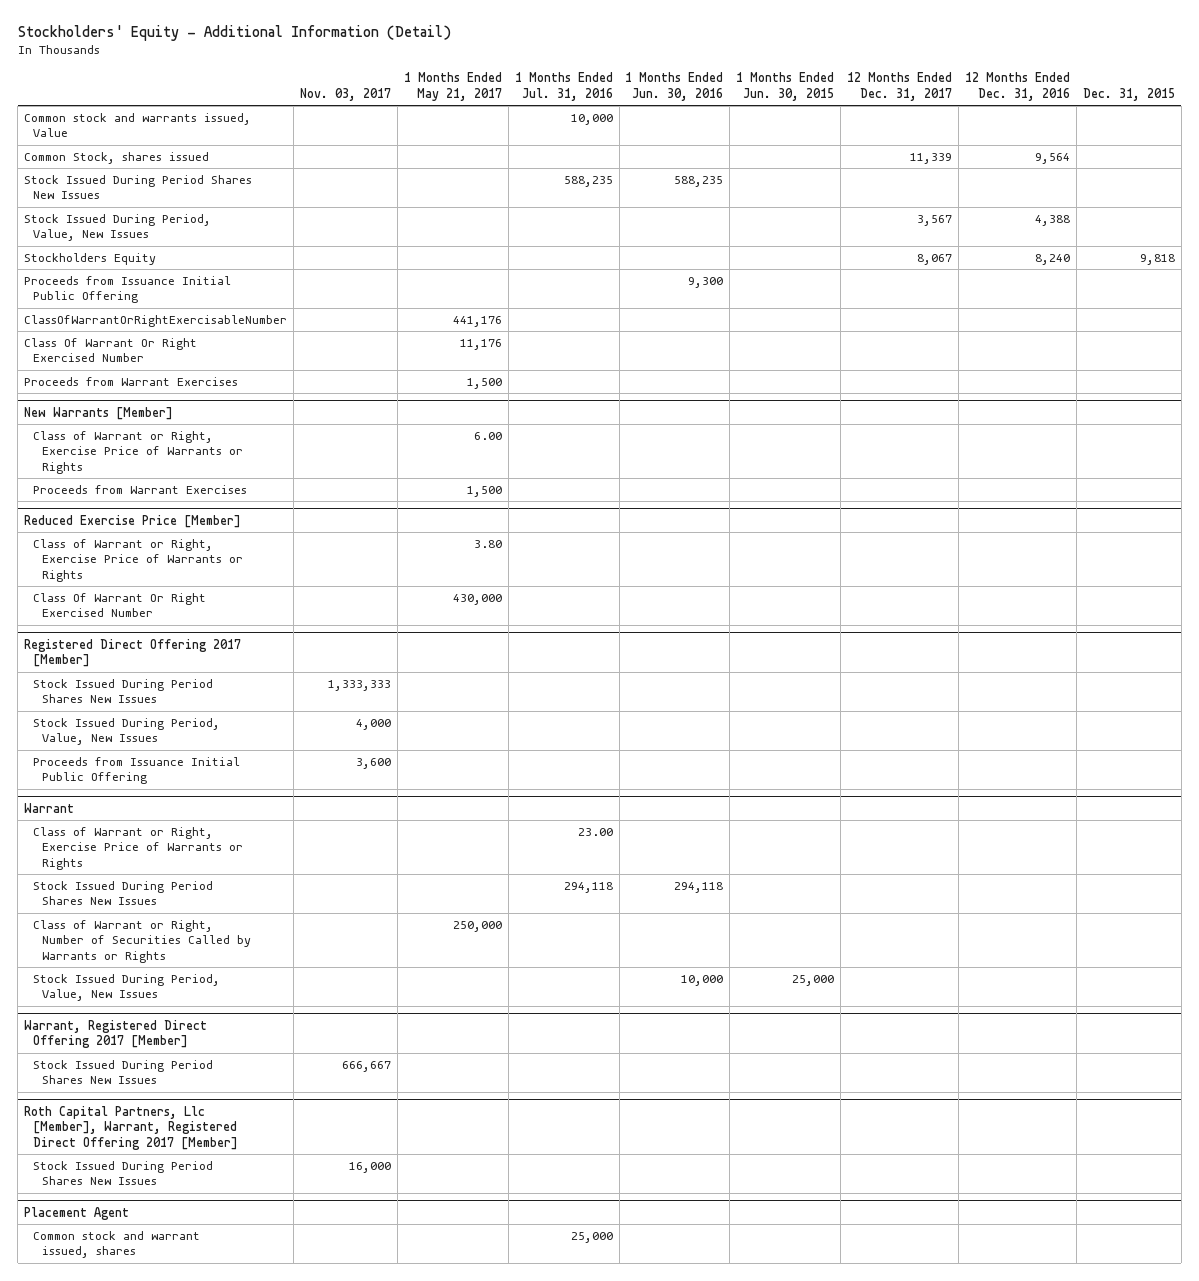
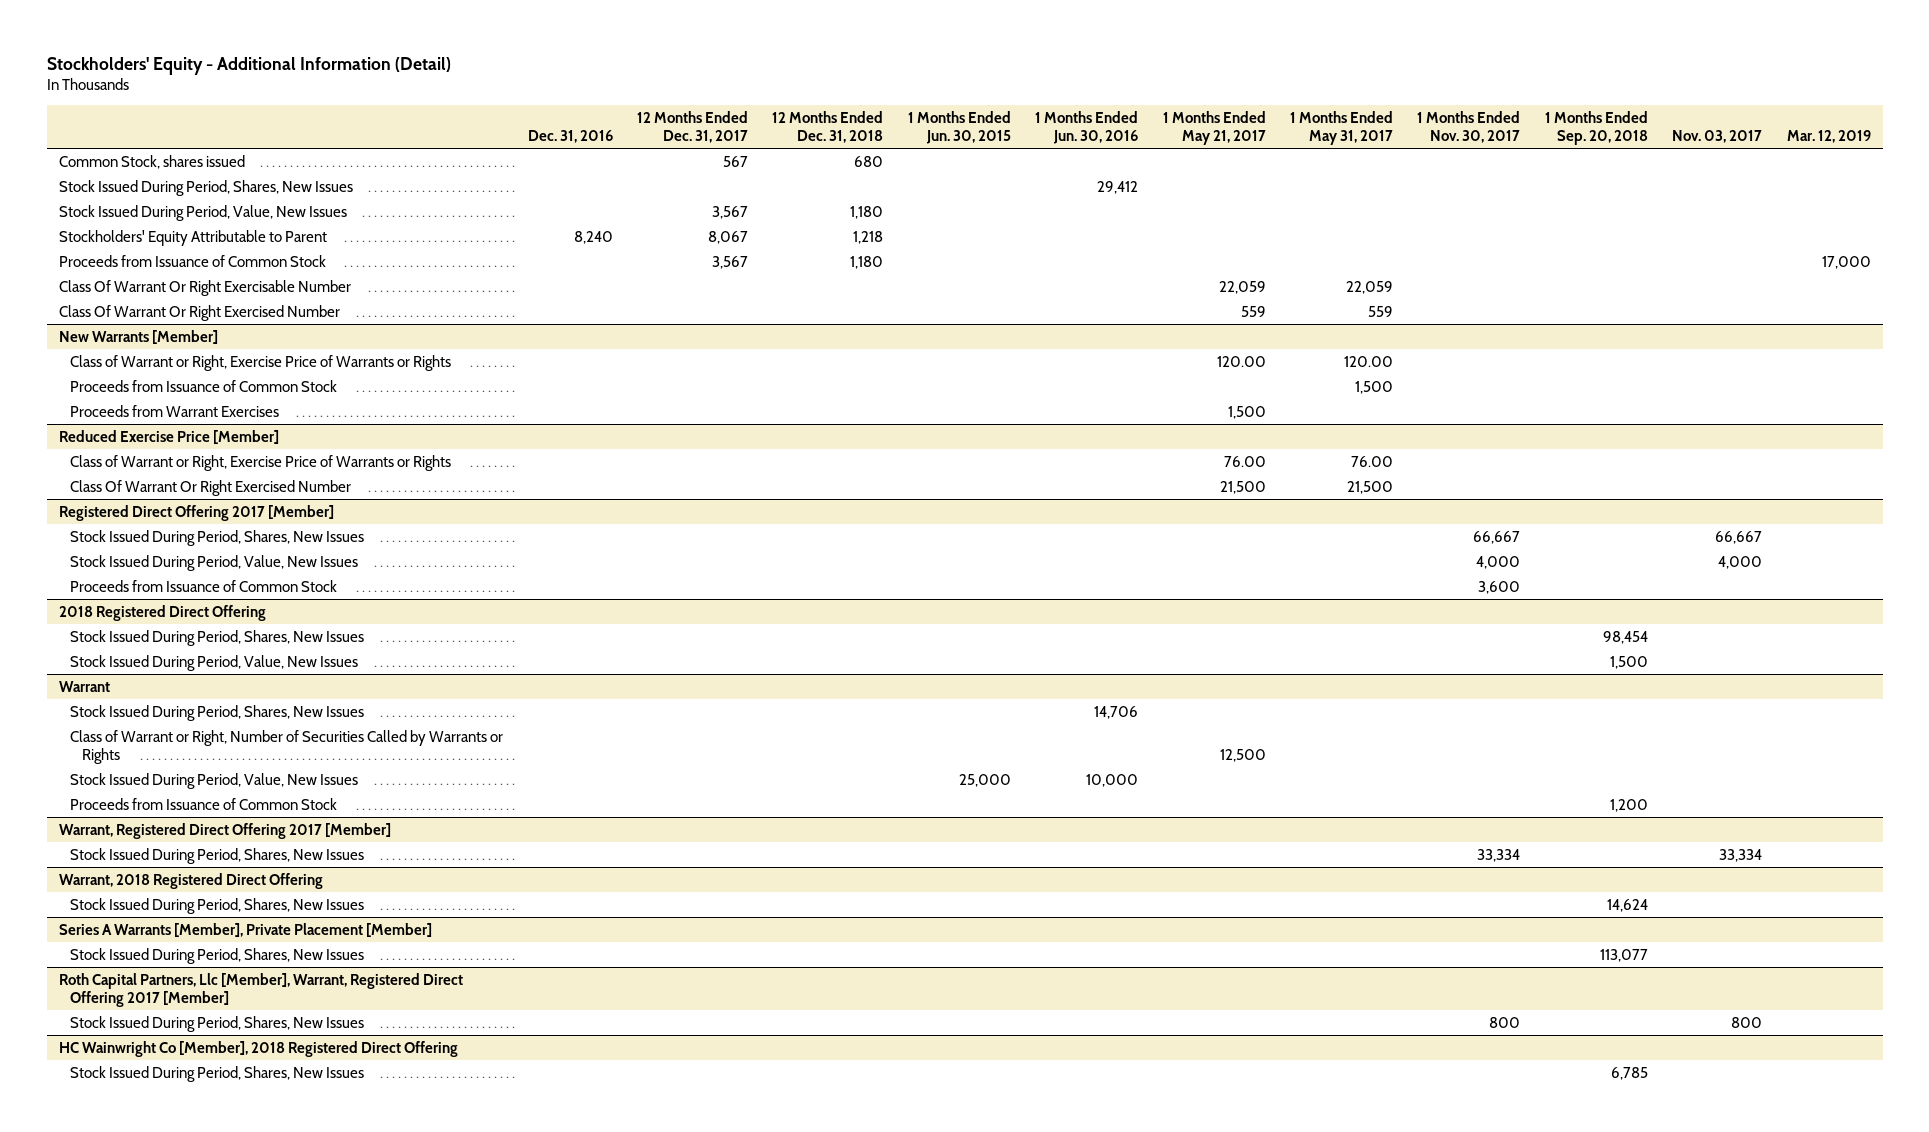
[514,72,613,101] 1 Months Ended Jul. 31, 2016 -> none
[964,72,1070,101] 12 Months Ended Dec. 31, 2016 -> none
[1082,87,1175,101] Dec. 31, 2015 -> none
none -> [527,130,613,144] Dec. 31, 2016
none -> [772,111,884,144] 12 Months Ended Dec. 31, 2018
none -> [1290,111,1394,146] 1 Months Ended May 31, 2017
none -> [1417,111,1521,144] 1 Months Ended Nov. 30, 2017
none -> [1544,111,1648,146] 1 Months Ended Sep. 20, 2018
none -> [1786,130,1871,144] Mar. 12, 2019
[24,112,252,138] Common stock and warrants issued, Value -> none
[910,152,953,164] 11,339 -> [723,155,749,167] 567
[24,174,253,200] Stock Issued During Period Shares New Issues -> [58,179,353,196] Stock Issued During Period, Shares, New Issues
[674,175,724,187] 588,235 -> [1097,180,1139,194] 29,412
[24,275,232,304] Proceeds from Issuance Initial Public Offering -> none
[24,314,288,327] ClassOfWarrantOrRightExercisableNumber -> none
[24,376,239,386] Proceeds from Warrant Exercises -> none
[24,252,157,265] Stockholders Equity -> [58,229,327,246] Stockholders' Equity Attributable to Parent
none -> [58,254,326,267] Proceeds from Issuance of Common Stock
none -> [58,279,351,296] Class Of Warrant Or Right Exercisable Number
[459,338,502,350] 11,176 -> [1240,305,1266,317] 559
[473,431,502,440] 6.00 -> [1216,355,1266,367] 120.00
none -> [70,379,338,392] Proceeds from Issuance of Common Stock
[473,539,502,548] 3.80 -> [1223,455,1266,467] 76.00
[452,593,502,605] 430,000 -> [1219,480,1266,494] 21,500
[32,678,213,704] Stock Issued During Period Shares New Issues -> [70,529,365,546] Stock Issued During Period, Shares, New Issues
[327,679,391,691] 1,333,333 -> [1715,530,1763,544] 66,667
[32,756,240,785] Proceeds from Issuance Initial Public Offering -> none
none -> [70,579,338,592] Proceeds from Issuance of Common Stock
none -> [58,604,266,621] 2018 Registered Direct Offering
none -> [70,629,365,646] Stock Issued During Period, Shares, New Issues
none -> [70,654,359,671] Stock Issued During Period, Value, New Issues
[32,826,243,870] Class of Warrant or Right, Exercise Price of Warrants or Rights -> none
[32,880,213,906] Stock Issued During Period Shares New Issues -> [70,704,365,721] Stock Issued During Period, Shares, New Issues
[674,881,724,893] 294,118 -> [1094,705,1139,719] 14,706
[452,920,502,932] 250,000 -> [1219,748,1266,762] 12,500
none -> [70,797,338,810] Proceeds from Issuance of Common Stock
[32,1059,213,1085] Stock Issued During Period Shares New Issues -> [70,847,365,864] Stock Issued During Period, Shares, New Issues
[341,1060,391,1072] 666,667 -> [1719,848,1763,862] 33,334
none -> [58,872,323,889] Warrant, 2018 Registered Direct Offering
none -> [70,897,365,914] Stock Issued During Period, Shares, New Issues
none -> [58,922,432,937] Series A Warrants [Member], Private Placement [Member]
none -> [70,947,365,964] Stock Issued During Period, Shares, New Issues
[24,1206,130,1220] Placement Agent -> none
[32,1230,200,1259] Common stock and warrant issued, shares -> none
[32,1160,213,1186] Stock Issued During Period Shares New Issues -> [70,1015,365,1032] Stock Issued During Period, Shares, New Issues
[348,1161,391,1173] 16,000 -> [1731,1016,1763,1028] 800
none -> [58,1040,458,1057] HC Wainwright Co [Member], 2018 Registered Direct Offering
none -> [70,1065,365,1082] Stock Issued During Period, Shares, New Issues

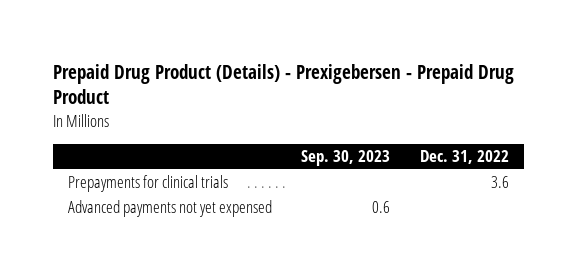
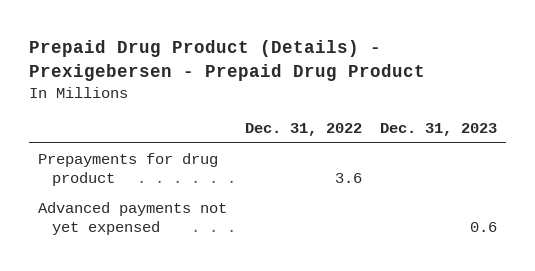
[301,149,391,166] Sep. 30, 2023 -> none
none -> [380,122,498,136] Dec. 31, 2023
[67,175,228,193] Prepayments for clinical trials -> [38,152,219,187] Prepayments for drug product

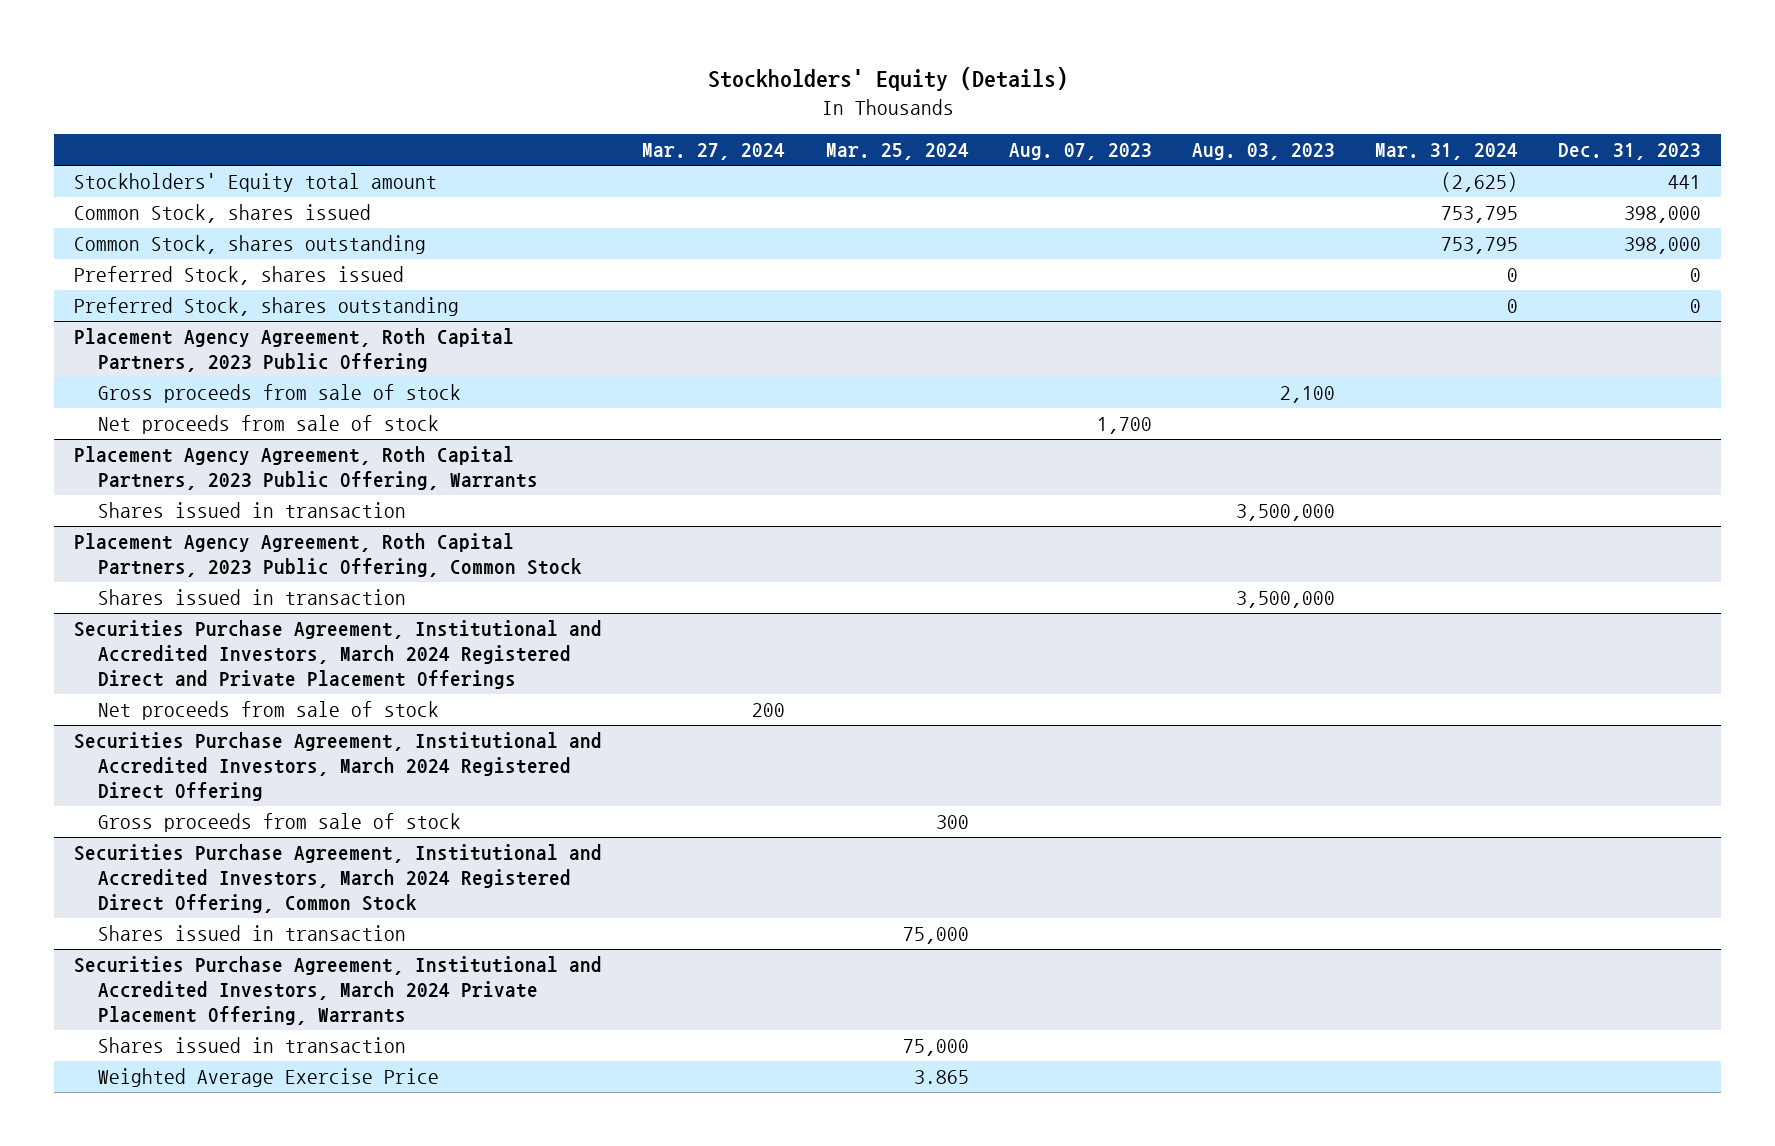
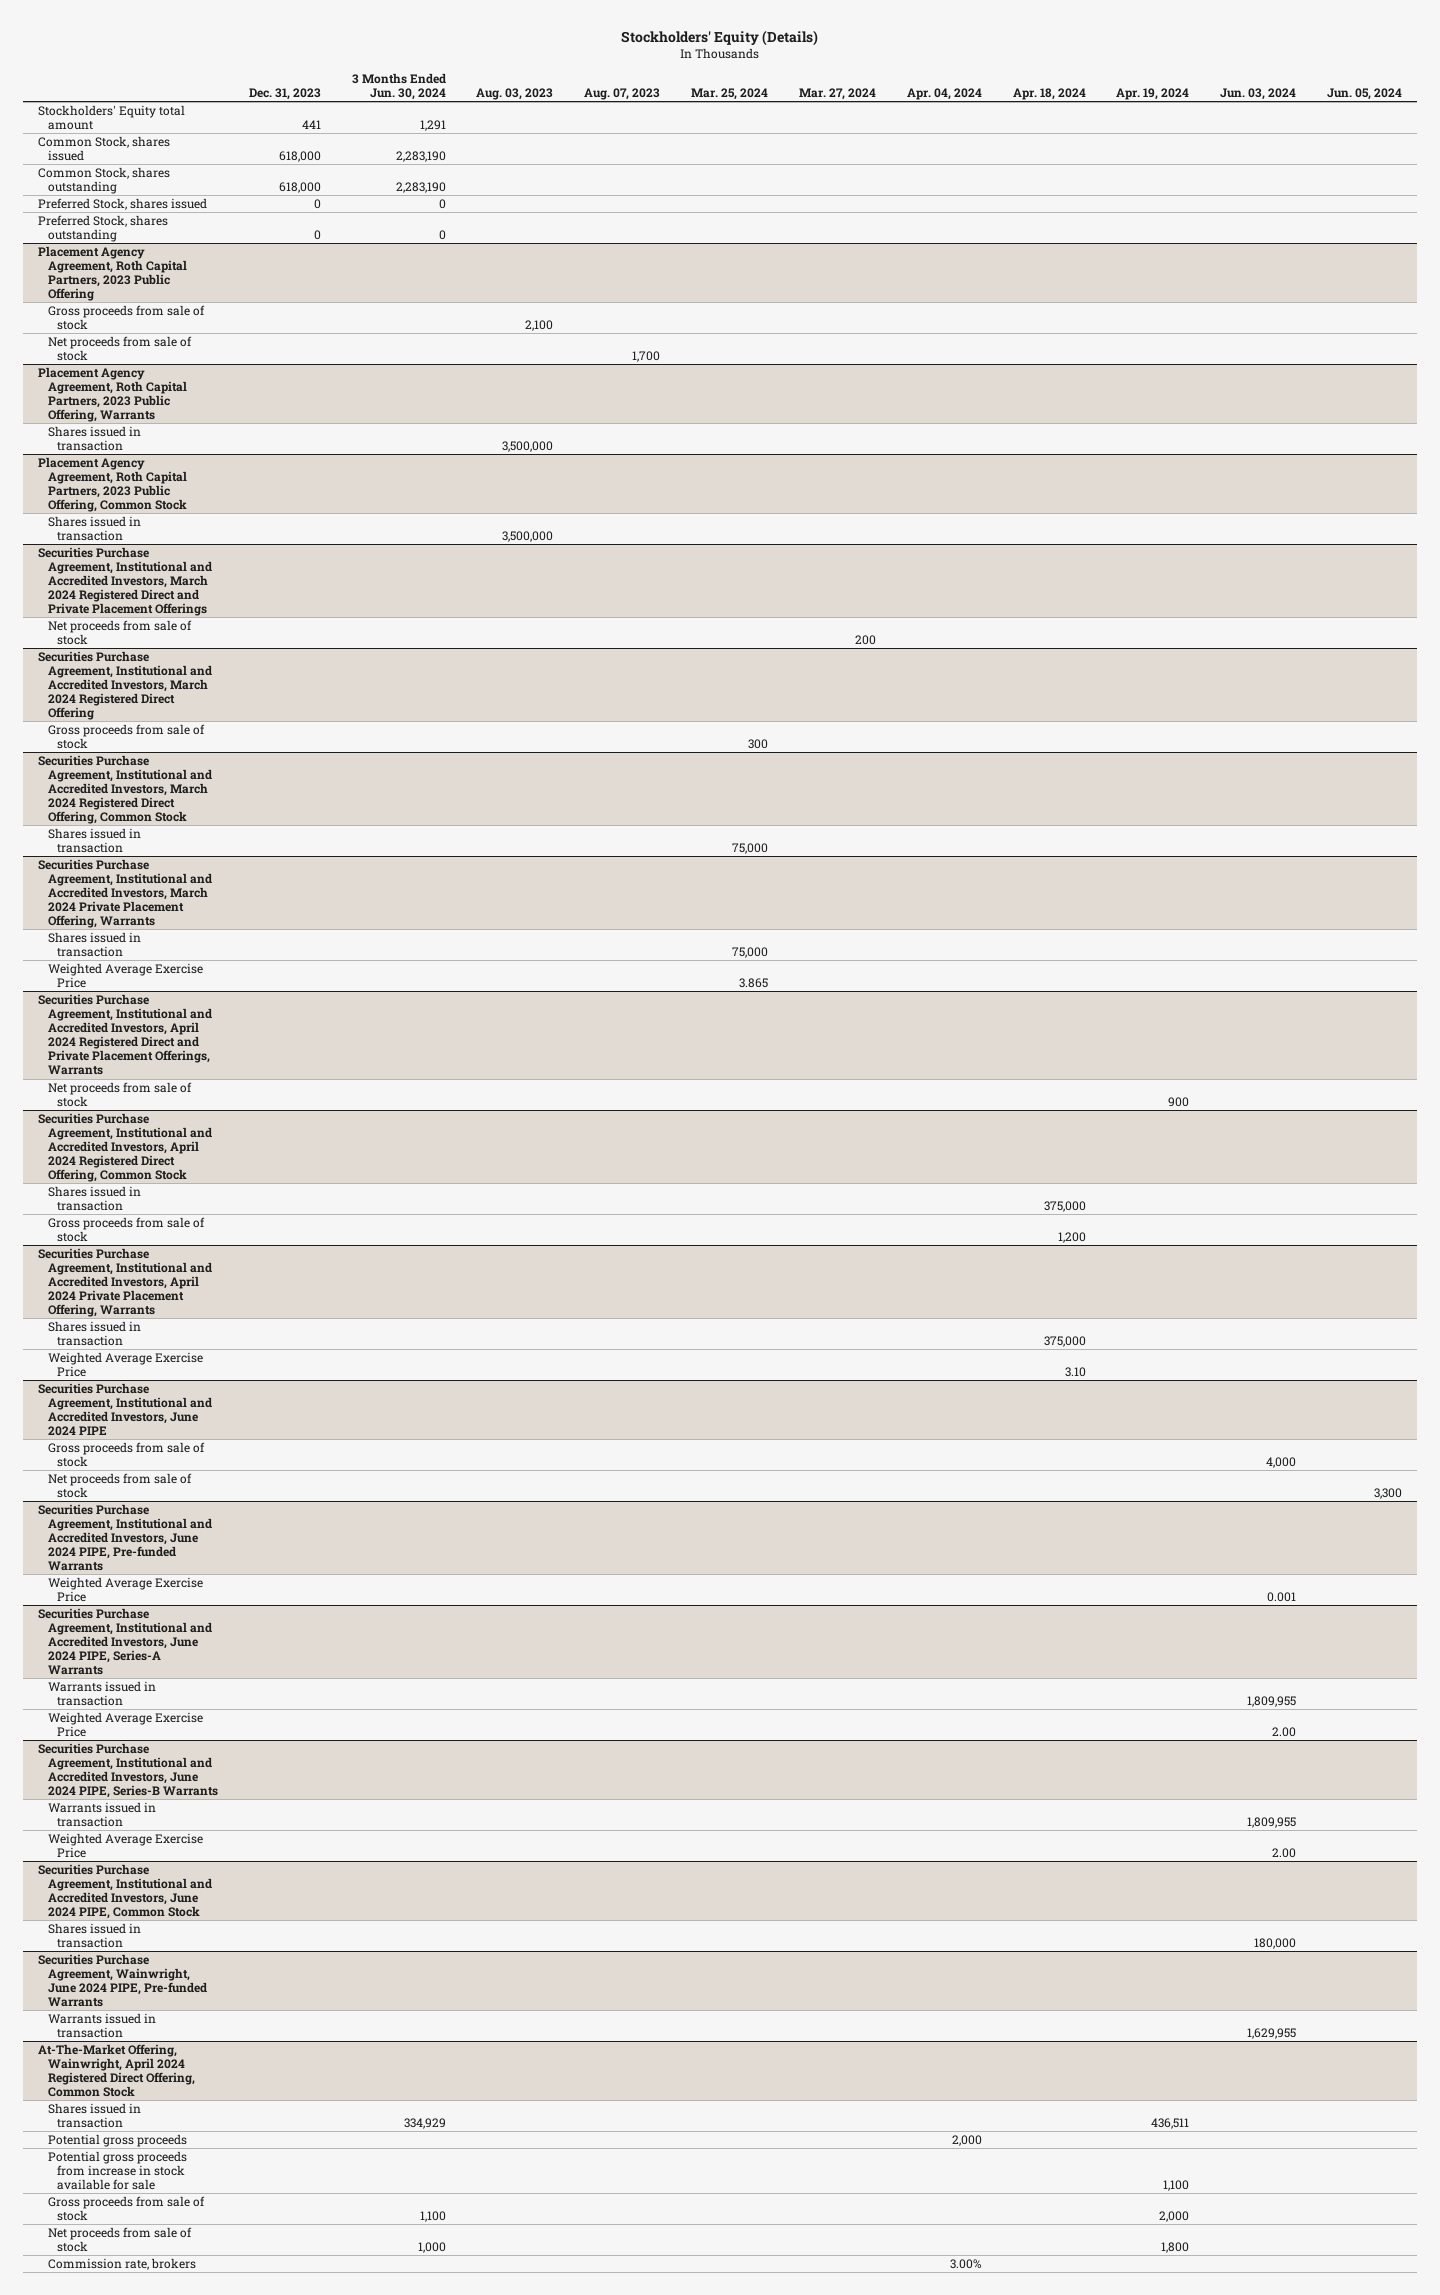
[1374,143,1518,161] Mar. 31, 2024 -> none
none -> [351,73,446,101] 3 Months Ended Jun. 30, 2024
none -> [906,88,982,101] Apr. 04, 2024
none -> [1012,88,1086,101] Apr. 18, 2024
none -> [1116,88,1190,101] Apr. 19, 2024
none -> [1220,88,1297,101] Jun. 03, 2024
none -> [1326,88,1402,101] Jun. 05, 2024
[1623,206,1701,224] 398,000 -> [278,151,321,163] 618,000
[1623,237,1701,255] 398,000 -> [278,182,321,194] 618,000
none -> [38,994,212,1076] Securities Purchase Agreement, Institutional and Accredited Investors, April 2024 Registered Direct and Private Placement Offerings, Warrants
none -> [47,1082,192,1108] Net proceeds from sale of stock
none -> [38,1113,212,1183] Securities Purchase Agreement, Institutional and Accredited Investors, April 2024 Registered Direct Offering, Common Stock
none -> [47,1186,141,1212] Shares issued in transaction
none -> [47,1217,205,1243] Gross proceeds from sale of stock
none -> [38,1248,212,1318] Securities Purchase Agreement, Institutional and Accredited Investors, April 2024 Private Placement Offering, Warrants
none -> [47,1321,141,1347] Shares issued in transaction
none -> [47,1352,203,1378] Weighted Average Exercise Price
none -> [38,1383,212,1437] Securities Purchase Agreement, Institutional and Accredited Investors, June 2024 PIPE
none -> [47,1442,205,1468] Gross proceeds from sale of stock
none -> [47,1473,192,1499] Net proceeds from sale of stock
none -> [38,1504,212,1572] Securities Purchase Agreement, Institutional and Accredited Investors, June 2024 PIPE, Pre-funded Warrants
none -> [47,1577,203,1603] Weighted Average Exercise Price
none -> [38,1608,212,1676] Securities Purchase Agreement, Institutional and Accredited Investors, June 2024 PIPE, Series-A Warrants
none -> [47,1681,156,1707] Warrants issued in transaction
none -> [47,1712,203,1738] Weighted Average Exercise Price
none -> [38,1743,218,1799] Securities Purchase Agreement, Institutional and Accredited Investors, June 2024 PIPE, Series-B Warrants
none -> [47,1802,156,1828] Warrants issued in transaction
none -> [47,1833,203,1859] Weighted Average Exercise Price
none -> [38,1864,212,1920] Securities Purchase Agreement, Institutional and Accredited Investors, June 2024 PIPE, Common Stock
none -> [47,1923,141,1949] Shares issued in transaction
none -> [38,1954,207,2008] Securities Purchase Agreement, Wainwright, June 2024 PIPE, Pre-funded Warrants
none -> [47,2013,156,2039] Warrants issued in transaction
none -> [38,2044,195,2098] At-The-Market Offering, Wainwright, April 2024 Registered Direct Offering, Common Stock
none -> [47,2103,141,2129] Shares issued in transaction
none -> [47,2134,187,2148] Potential gross proceeds
none -> [47,2151,187,2191] Potential gross proceeds from increase in stock available for sale
none -> [47,2196,205,2222] Gross proceeds from sale of stock
none -> [47,2227,192,2253] Net proceeds from sale of stock
none -> [47,2258,196,2271] Commission rate, brokers

